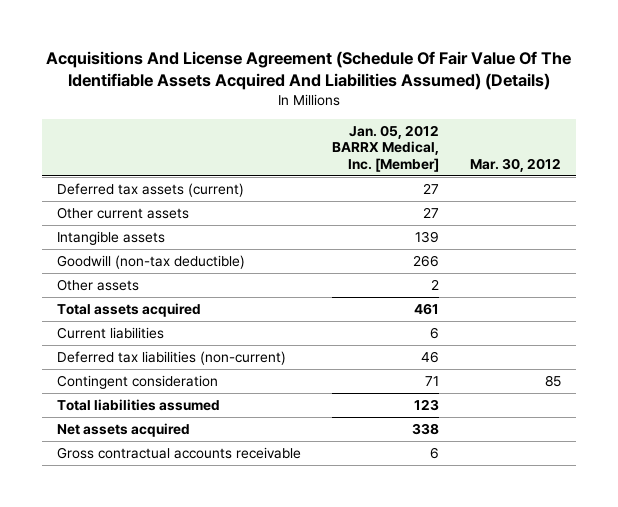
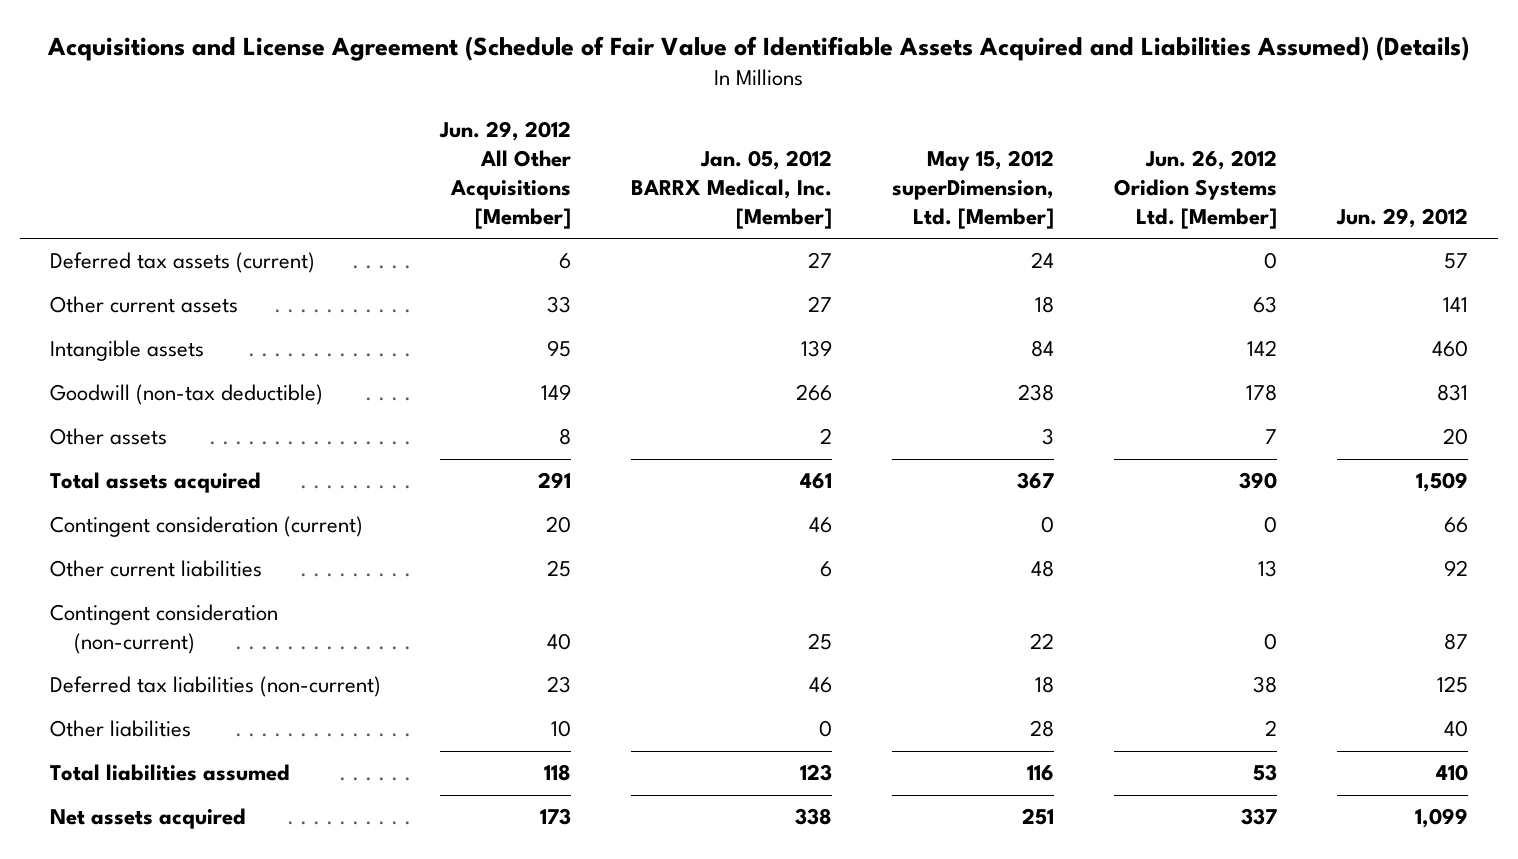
[46,50,572,90] Acquisitions And License Agreement (Schedule Of Fair Value Of The Identifiable Assets Acquired And Liabilities Assumed) (Details) -> [46,35,1469,61] Acquisitions and License Agreement (Schedule of Fair Value of Identifiable Assets Acquired and Liabilities Assumed) (Details)
[469,157,561,172] Mar. 30, 2012 -> none
none -> [439,120,572,229] Jun. 29, 2012 All Other Acquisitions [Member]
none -> [892,149,1055,229] May 15, 2012 superDimension, Ltd. [Member]
none -> [1114,149,1278,229] Jun. 26, 2012 Oridion Systems Ltd. [Member]
none -> [1336,207,1469,228] Jun. 29, 2012
none -> [49,516,363,538] Contingent consideration (current)
[57,327,165,340] Current liabilities -> [49,560,262,578] Other current liabilities
none -> [49,604,278,655] Contingent consideration (non-current)
[57,375,219,390] Contingent consideration -> none
none -> [49,720,191,738] Other liabilities
[57,447,302,460] Gross contractual accounts receivable -> none

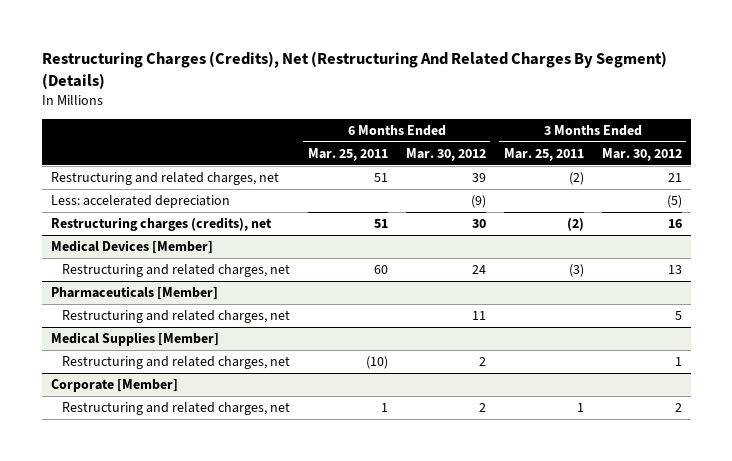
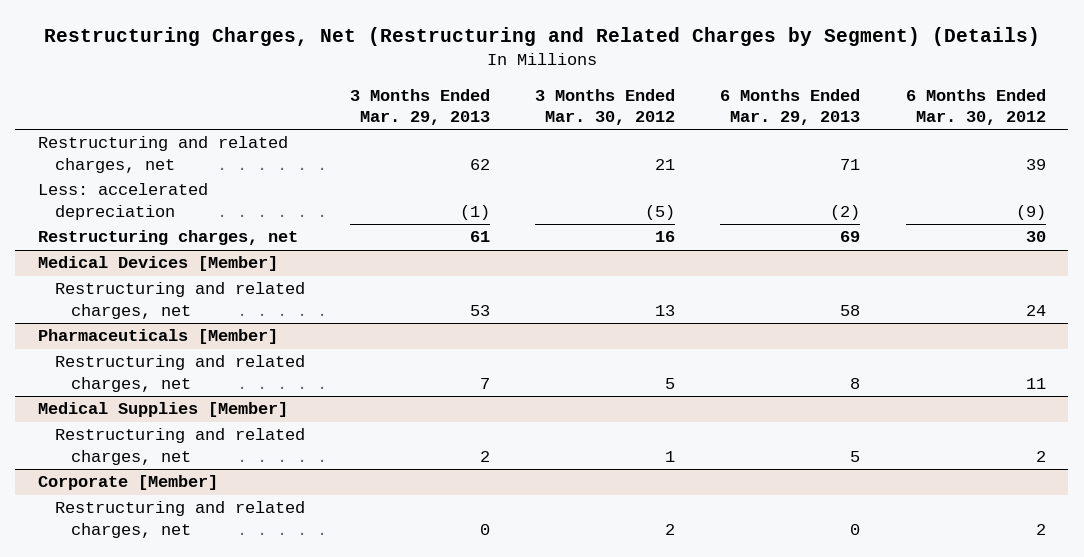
[41,50,667,89] Restructuring Charges (Credits), Net (Restructuring And Related Charges By Segment) (Details) -> [43,27,1040,47] Restructuring Charges, Net (Restructuring and Related Charges by Segment) (Details)
[307,148,388,162] Mar. 25, 2011 -> none
[503,148,584,162] Mar. 25, 2011 -> none
none -> [349,88,490,126] 3 Months Ended Mar. 29, 2013
none -> [720,88,861,126] 6 Months Ended Mar. 29, 2013
[50,217,272,232] Restructuring charges (credits), net -> [38,230,299,246] Restructuring charges, net

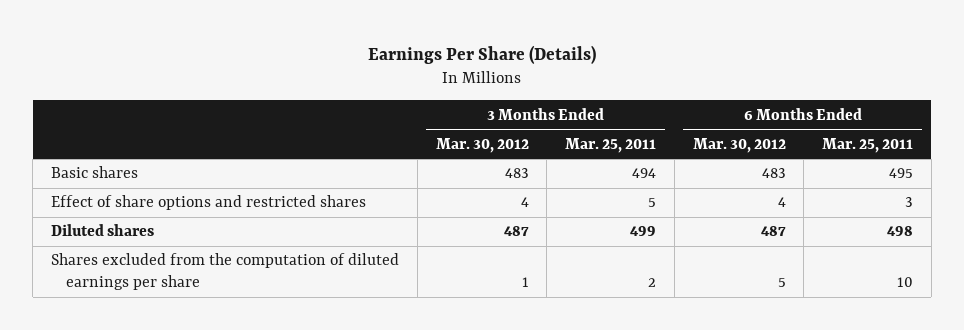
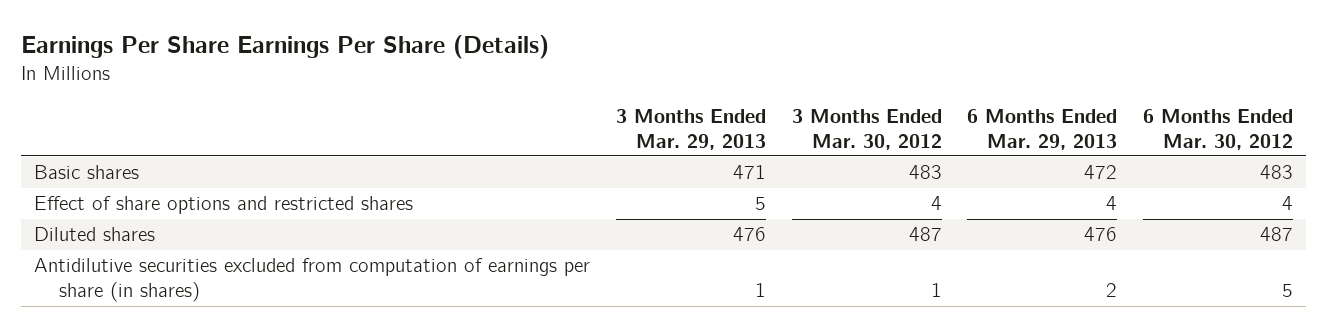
[368,44,597,64] Earnings Per Share (Details) -> [21,34,550,59] Earnings Per Share Earnings Per Share (Details)
[565,137,657,153] Mar. 25, 2011 -> none
[822,137,914,153] Mar. 25, 2011 -> none
none -> [615,108,766,150] 3 Months Ended Mar. 29, 2013
none -> [967,108,1118,150] 6 Months Ended Mar. 29, 2013
[51,253,400,291] Shares excluded from the computation of diluted earnings per share -> [34,258,591,303] Antidilutive securities excluded from computation of earnings per share (in shares)

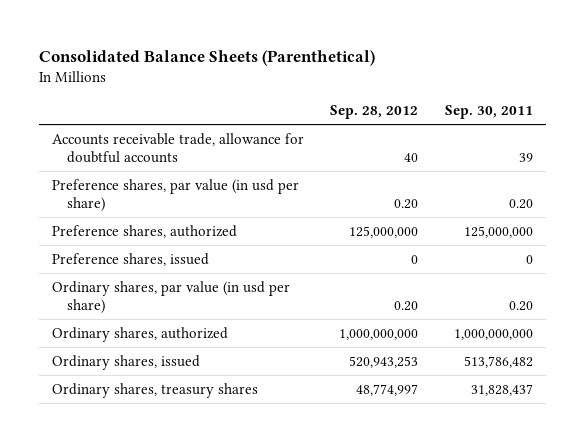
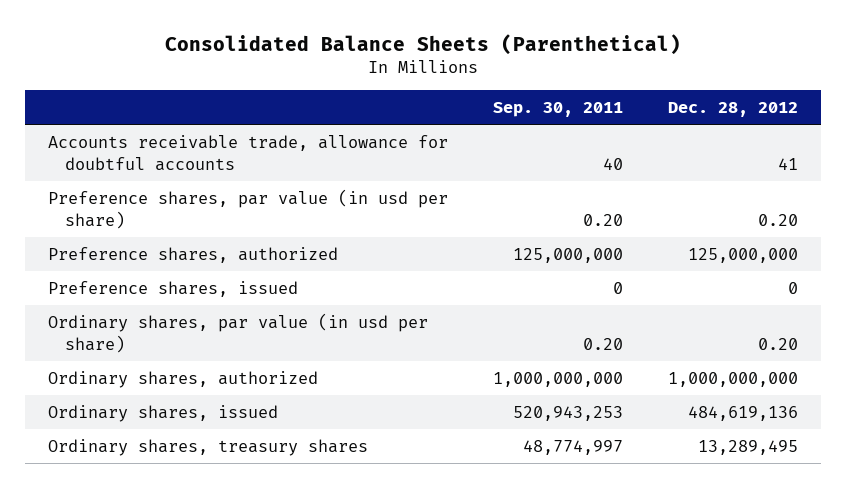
[330,105,419,120] Sep. 28, 2012 -> none
none -> [668,101,799,117] Dec. 28, 2012
[518,152,533,162] 39 -> [602,157,623,170] 40
[463,355,533,368] 513,786,482 -> [512,405,623,421] 520,943,253
[470,383,533,396] 31,828,437 -> [522,439,623,455] 48,774,997

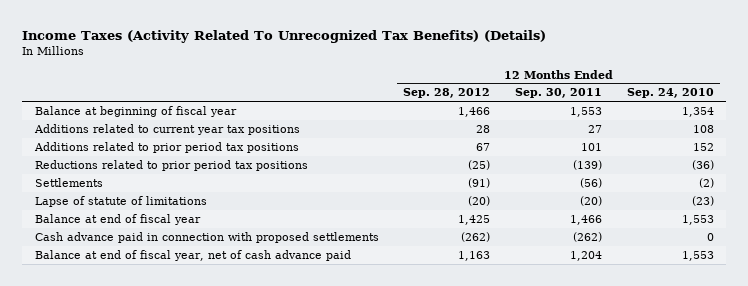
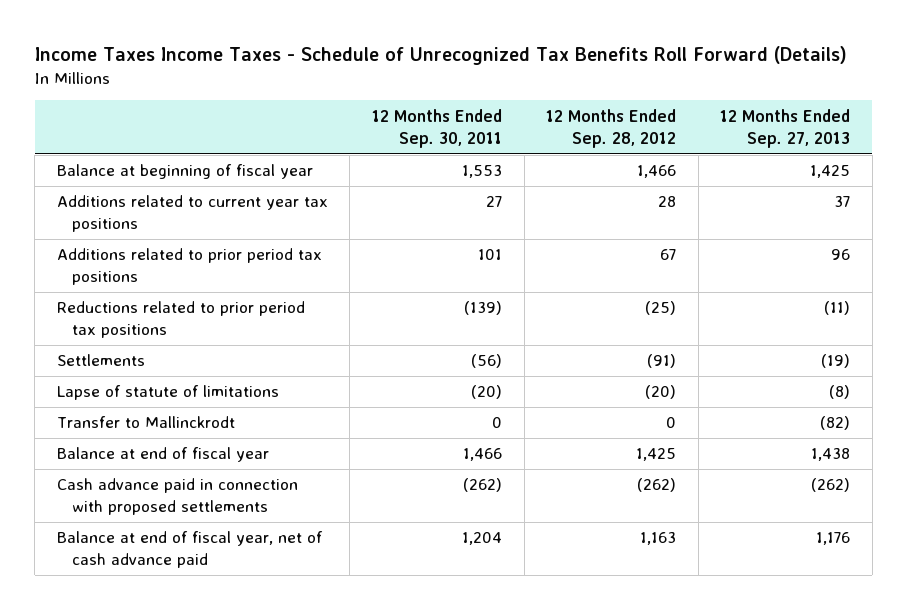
[22,29,547,43] Income Taxes (Activity Related To Unrecognized Tax Benefits) (Details) -> [34,45,847,65] Income Taxes Income Taxes - Schedule of Unrecognized Tax Benefits Roll Forward (Details)
[626,88,714,99] Sep. 24, 2010 -> none
none -> [720,108,851,148] 12 Months Ended Sep. 27, 2013
none -> [56,416,235,429] Transfer to Mallinckrodt

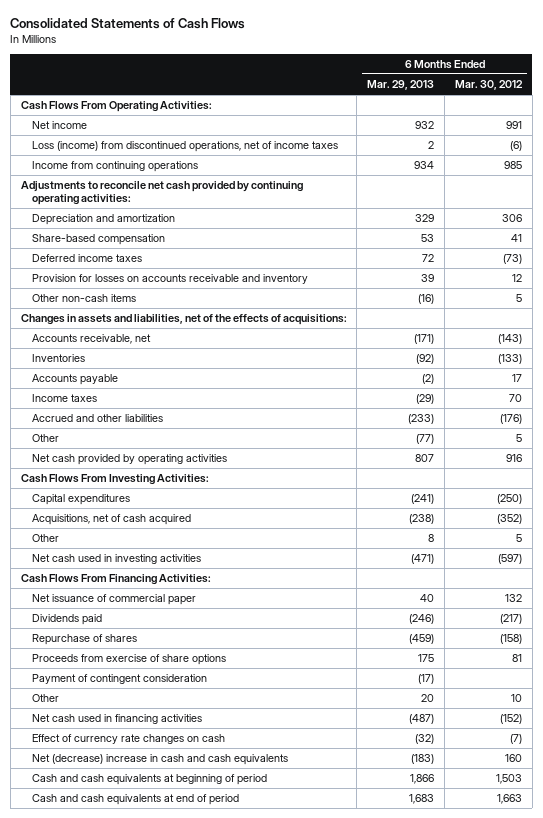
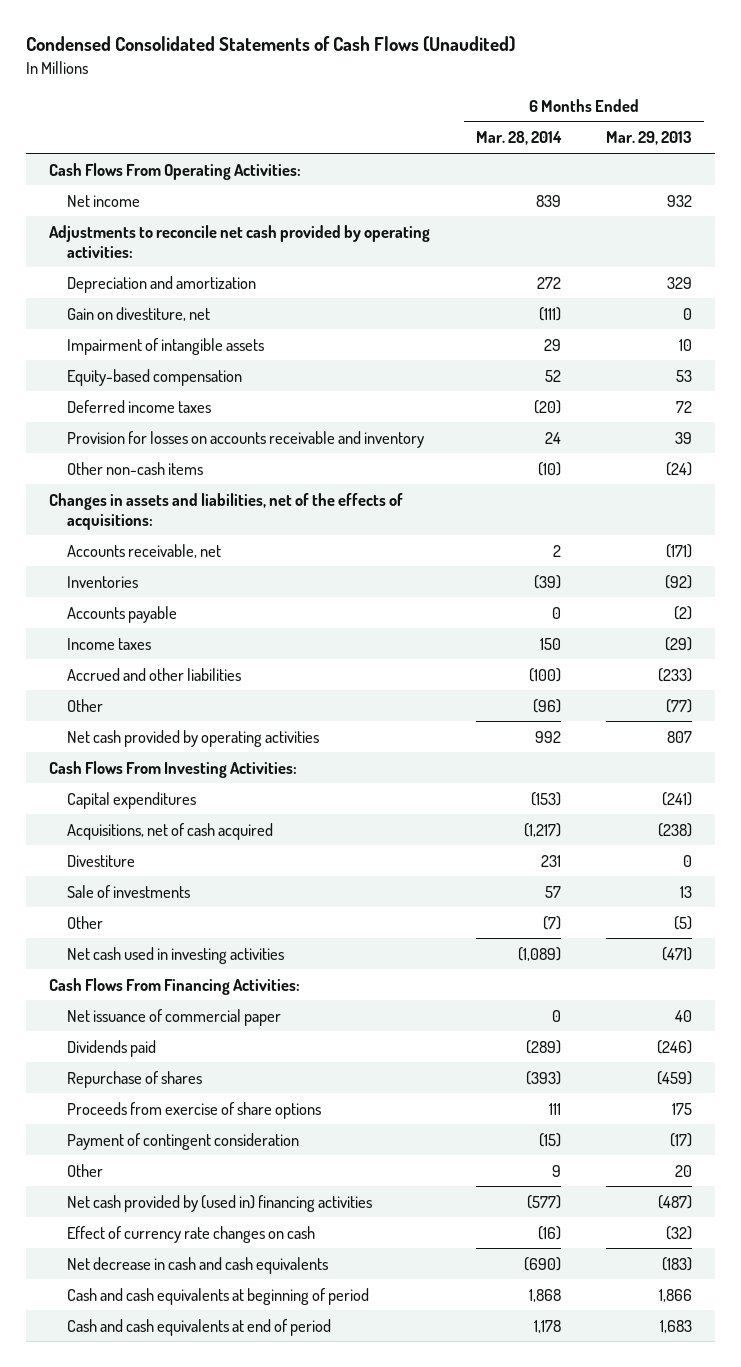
[10,17,246,29] Consolidated Statements of Cash Flows -> [25,36,515,53] Condensed Consolidated Statements of Cash Flows (Unaudited)
[455,80,524,91] Mar. 30, 2012 -> none
none -> [475,131,562,146] Mar. 28, 2014
[31,141,338,153] Loss (income) from discontinued operations, net of income taxes -> none
[31,161,198,173] Income from continuing operations -> none
[20,181,303,205] Adjustments to reconcile net cash provided by continuing operating activities: -> [48,224,430,258] Adjustments to reconcile net cash provided by operating activities:
none -> [66,306,210,321] Gain on divestiture, net
none -> [66,337,264,355] Impairment of intangible assets
[31,234,165,246] Share-based compensation -> [66,368,242,386] Equity-based compensation
[418,294,435,305] (16) -> [666,461,693,476] (24)
none -> [66,854,135,867] Divestiture
none -> [66,884,190,898] Sale of investments
[428,534,435,543] 8 -> [674,915,693,930] (5)
[31,714,202,725] Net cash used in financing activities -> [66,1194,372,1212] Net cash provided by (used in) financing activities
[31,754,288,766] Net (decrease) increase in cash and cash equivalents -> [66,1256,328,1274] Net decrease in cash and cash equivalents

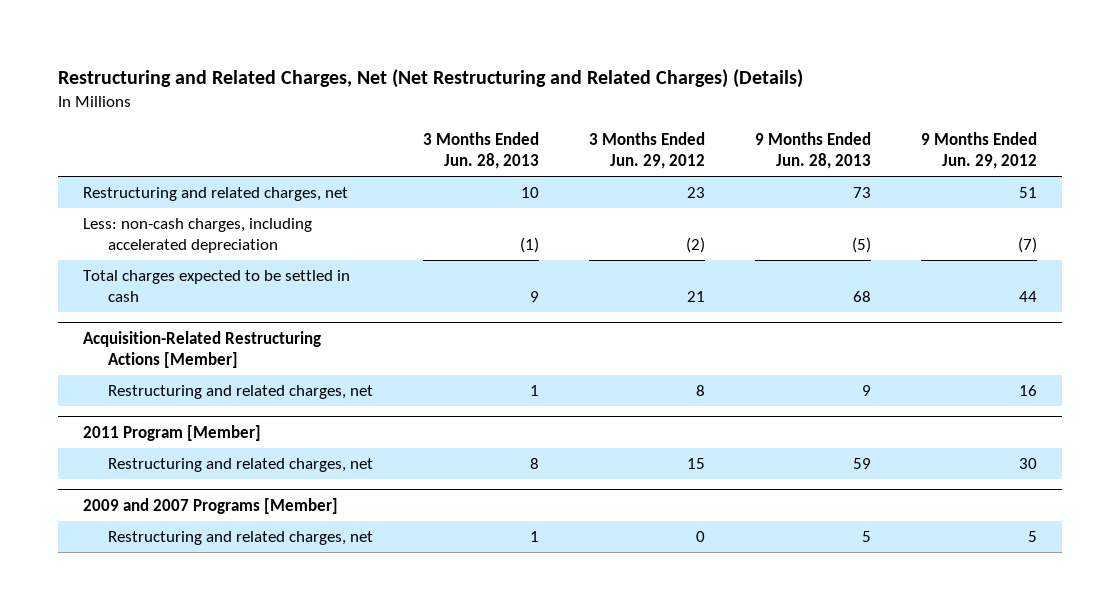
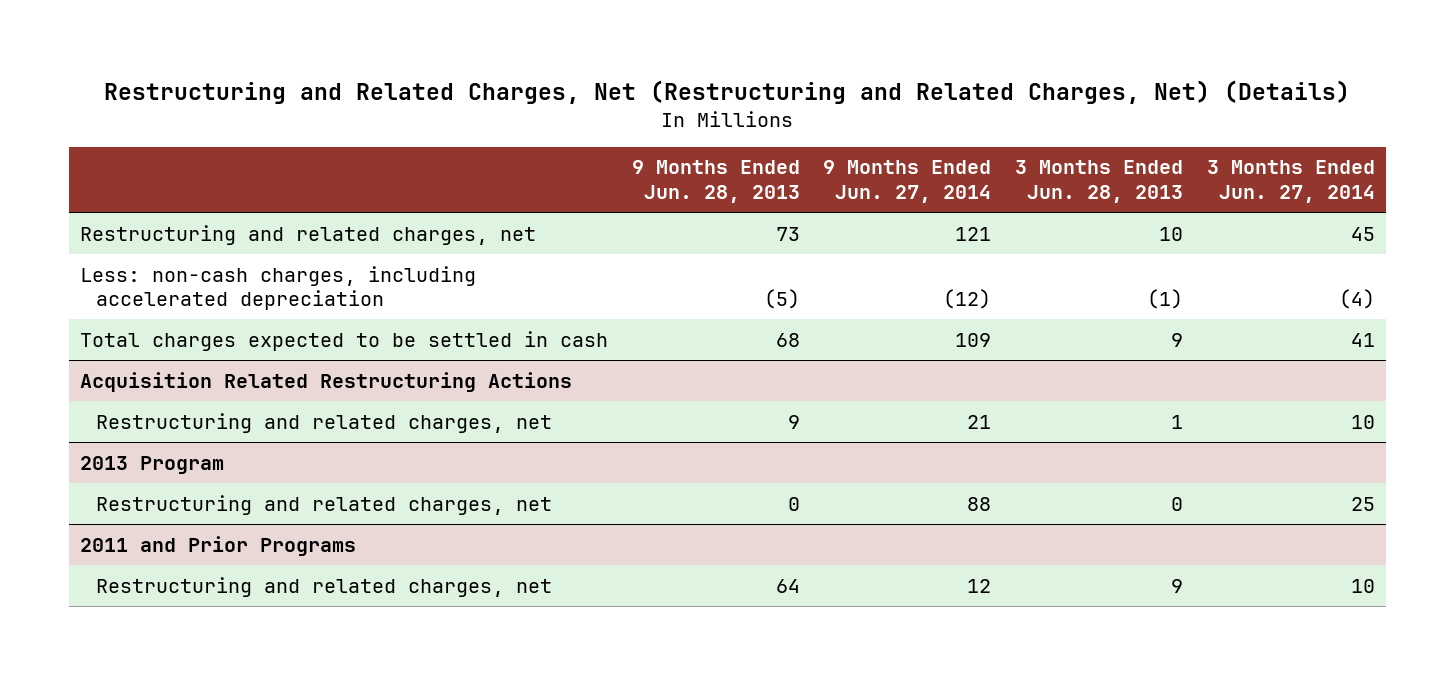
[57,68,803,88] Restructuring and Related Charges, Net (Net Restructuring and Related Charges) (Details) -> [104,79,1351,104] Restructuring and Related Charges, Net (Restructuring and Related Charges, Net) (Details)
[588,131,705,170] 3 Months Ended Jun. 29, 2012 -> none
[920,131,1037,170] 9 Months Ended Jun. 29, 2012 -> none
none -> [823,160,992,204] 9 Months Ended Jun. 27, 2014
none -> [1206,160,1375,204] 3 Months Ended Jun. 27, 2014
[82,330,321,369] Acquisition-Related Restructuring Actions [Member] -> [80,371,573,392] Acquisition Related Restructuring Actions
[82,424,261,441] 2011 Program [Member] -> none
[82,497,338,514] 2009 and 2007 Programs [Member] -> none
none -> [80,455,225,474] 2013 Program
[529,457,539,469] 8 -> [1171,496,1184,511] 0
[852,457,871,469] 59 -> [787,496,800,511] 0
none -> [80,535,357,556] 2011 and Prior Programs
[529,530,539,542] 1 -> [1171,578,1184,593] 9
[861,530,871,542] 5 -> [775,578,800,593] 64

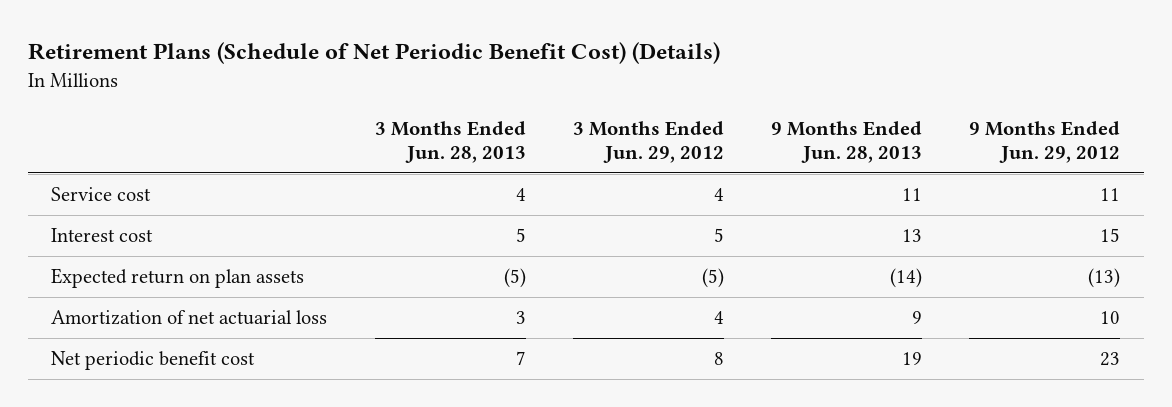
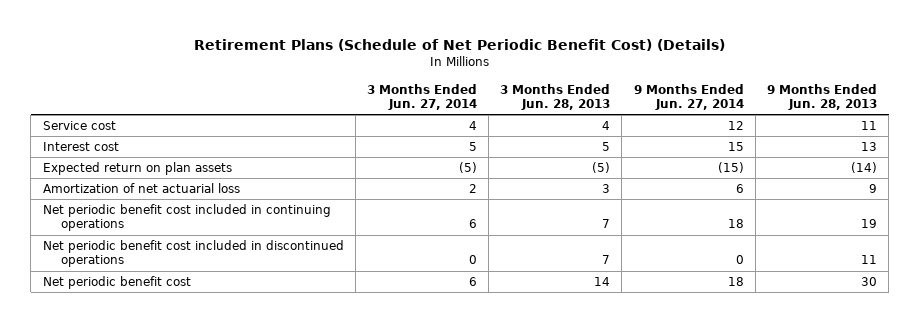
[572,120,724,164] 3 Months Ended Jun. 29, 2012 -> none
[969,120,1121,164] 9 Months Ended Jun. 29, 2012 -> none
none -> [366,83,477,111] 3 Months Ended Jun. 27, 2014
none -> [633,83,744,111] 9 Months Ended Jun. 27, 2014
none -> [42,204,331,232] Net periodic benefit cost included in continuing operations
none -> [42,240,344,268] Net periodic benefit cost included in discontinued operations
[515,351,526,366] 7 -> [594,277,611,287] 14
[902,352,923,366] 19 -> [860,277,877,287] 30

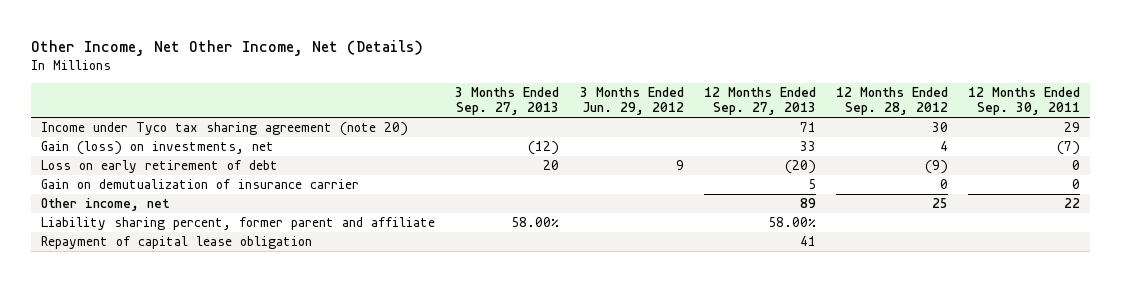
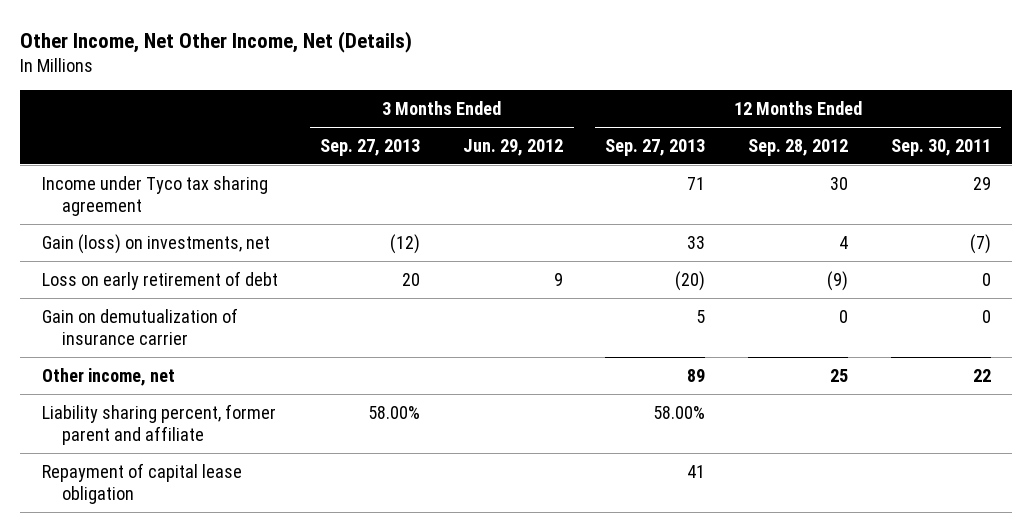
[41,121,409,136] Income under Tyco tax sharing agreement (note 20) -> [41,175,268,217] Income under Tyco tax sharing agreement

